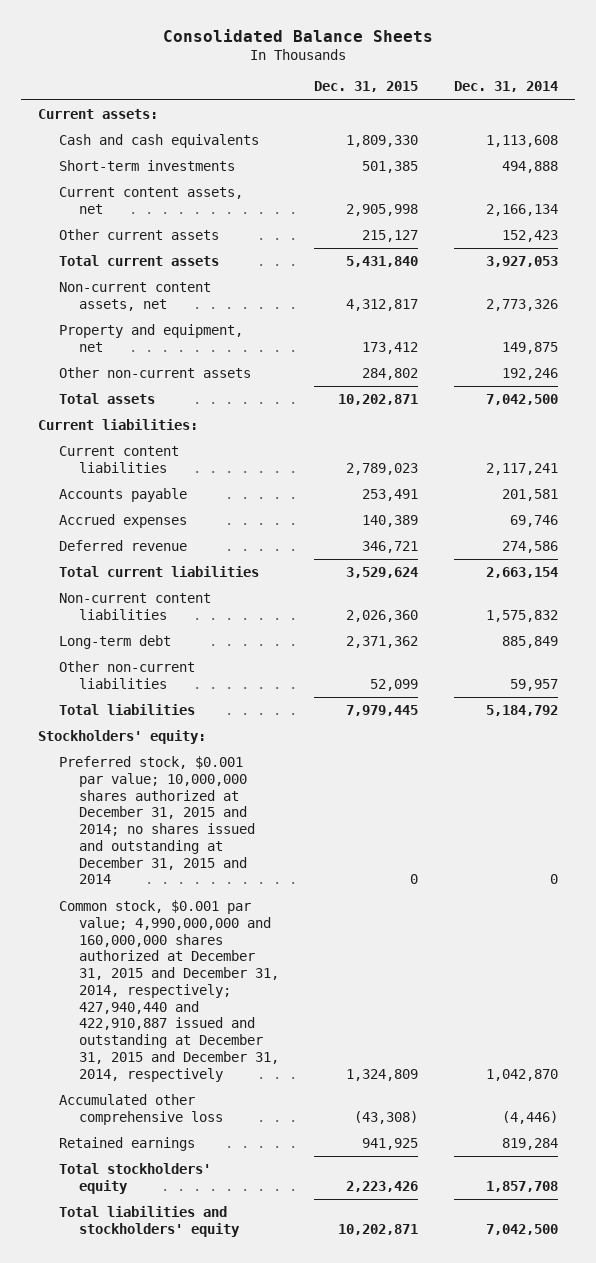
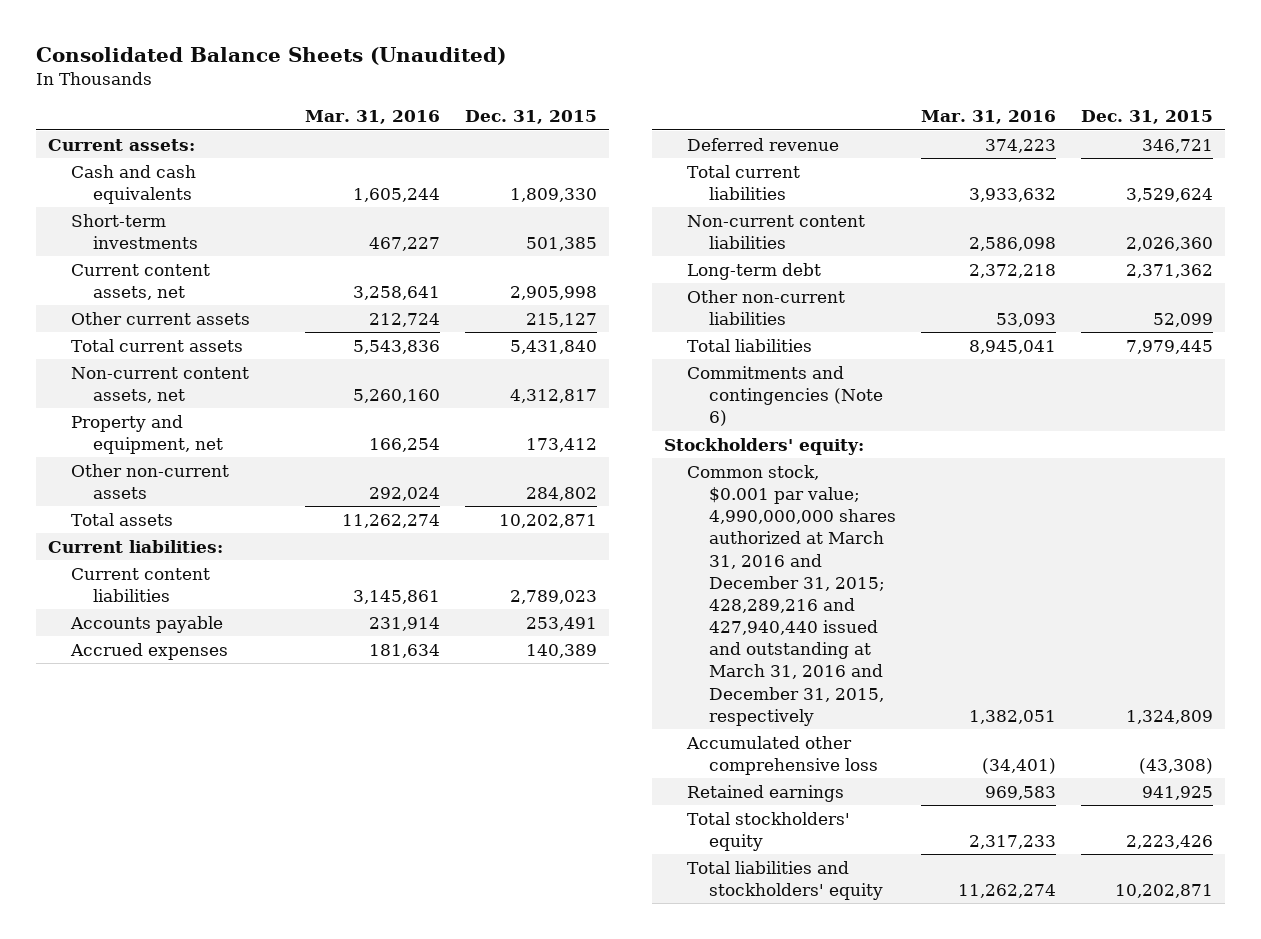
[163,28,434,42] Consolidated Balance Sheets -> [35,47,506,66] Consolidated Balance Sheets (Unaudited)
[453,81,558,93] Dec. 31, 2014 -> none
none -> [305,110,441,125] Mar. 31, 2016
none -> [686,365,884,427] Commitments and contingencies (Note 6)
[58,756,255,885] Preferred stock, $0.001 par value; 10,000,000 shares authorized at December 31, 2015 and 2014; no shares issued and outstanding at December 31, 2015 and 2014 -> none
[58,900,279,1082] Common stock, $0.001 par value; 4,990,000,000 and 160,000,000 shares authorized at December 31, 2015 and December 31, 2014, respectively; 427,940,440 and 422,910,887 issued and outstanding at December 31, 2015 and December 31, 2014, respectively -> [686,464,897,726] Common stock, $0.001 par value; 4,990,000,000 shares authorized at March 31, 2016 and December 31, 2015; 428,289,216 and 427,940,440 issued and outstanding at March 31, 2016 and December 31, 2015, respectively

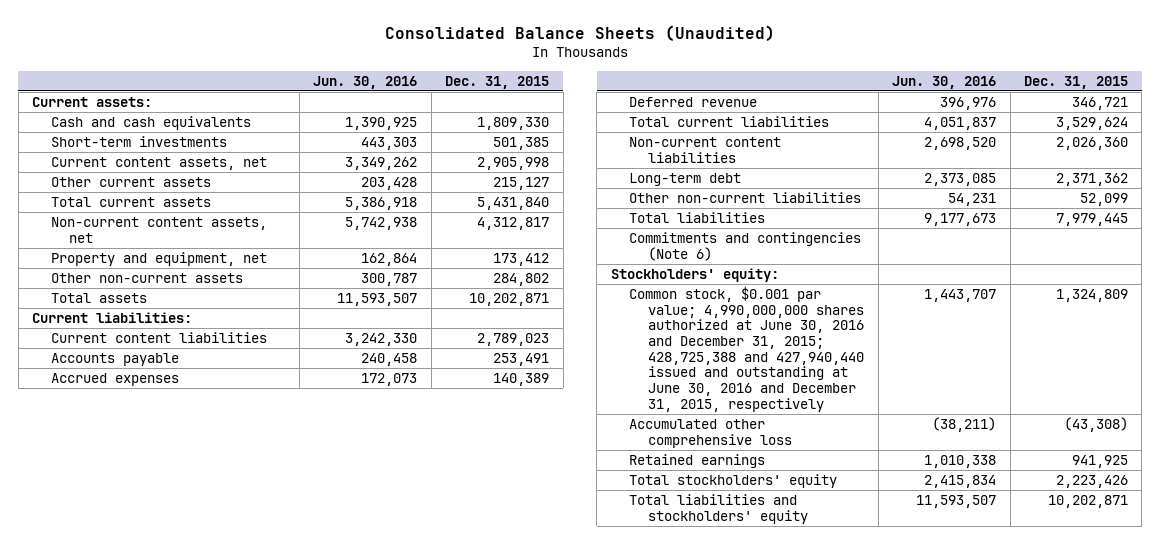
[305,110,441,125] Mar. 31, 2016 -> none
none -> [313,75,418,89] Jun. 30, 2016
[686,464,897,726] Common stock, $0.001 par value; 4,990,000,000 shares authorized at March 31, 2016 and December 31, 2015; 428,289,216 and 427,940,440 issued and outstanding at March 31, 2016 and December 31, 2015, respectively -> [629,285,865,412] Common stock, $0.001 par value; 4,990,000,000 shares authorized at June 30, 2016 and December 31, 2015; 428,725,388 and 427,940,440 issued and outstanding at June 30, 2016 and December 31, 2015, respectively

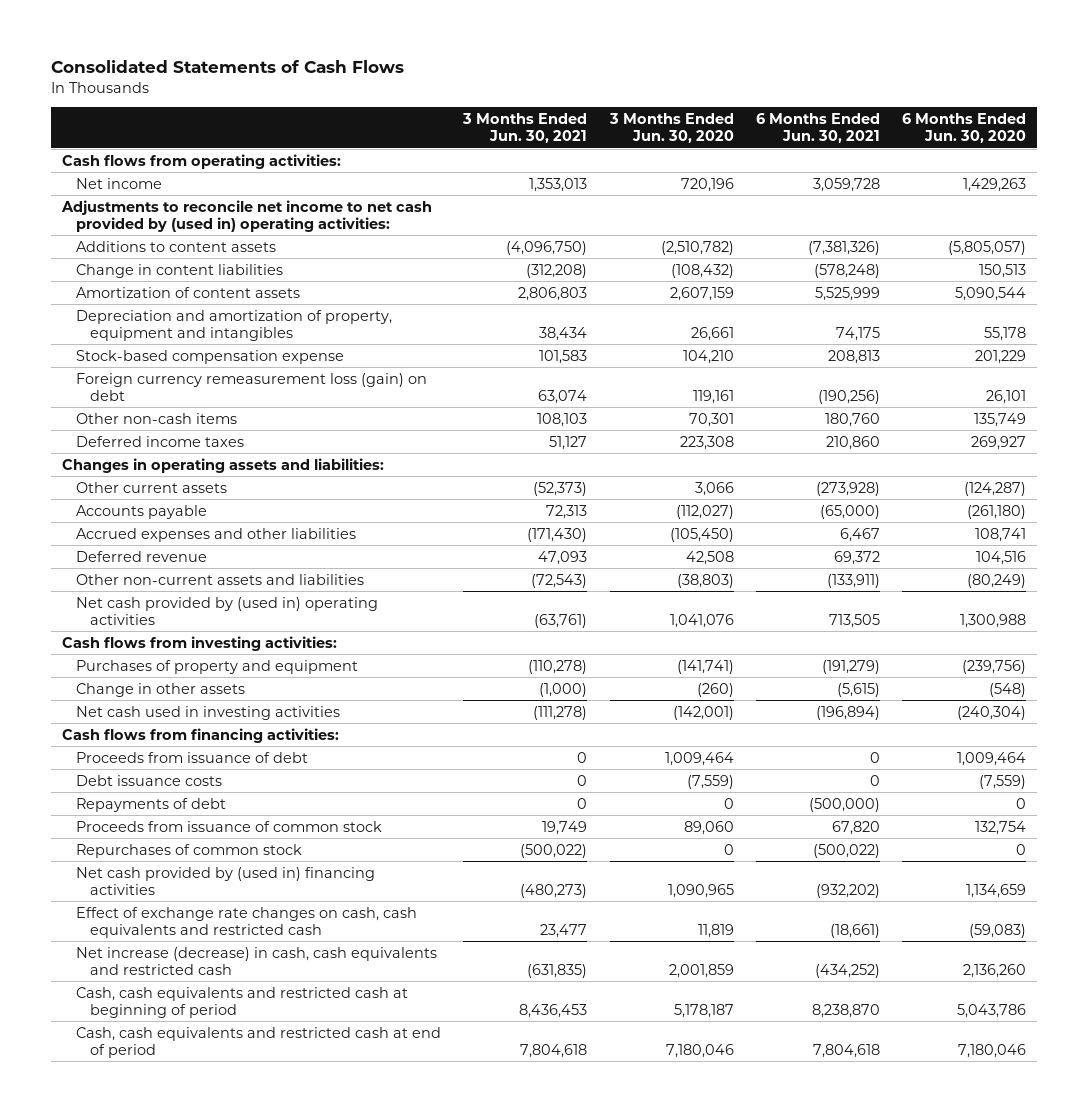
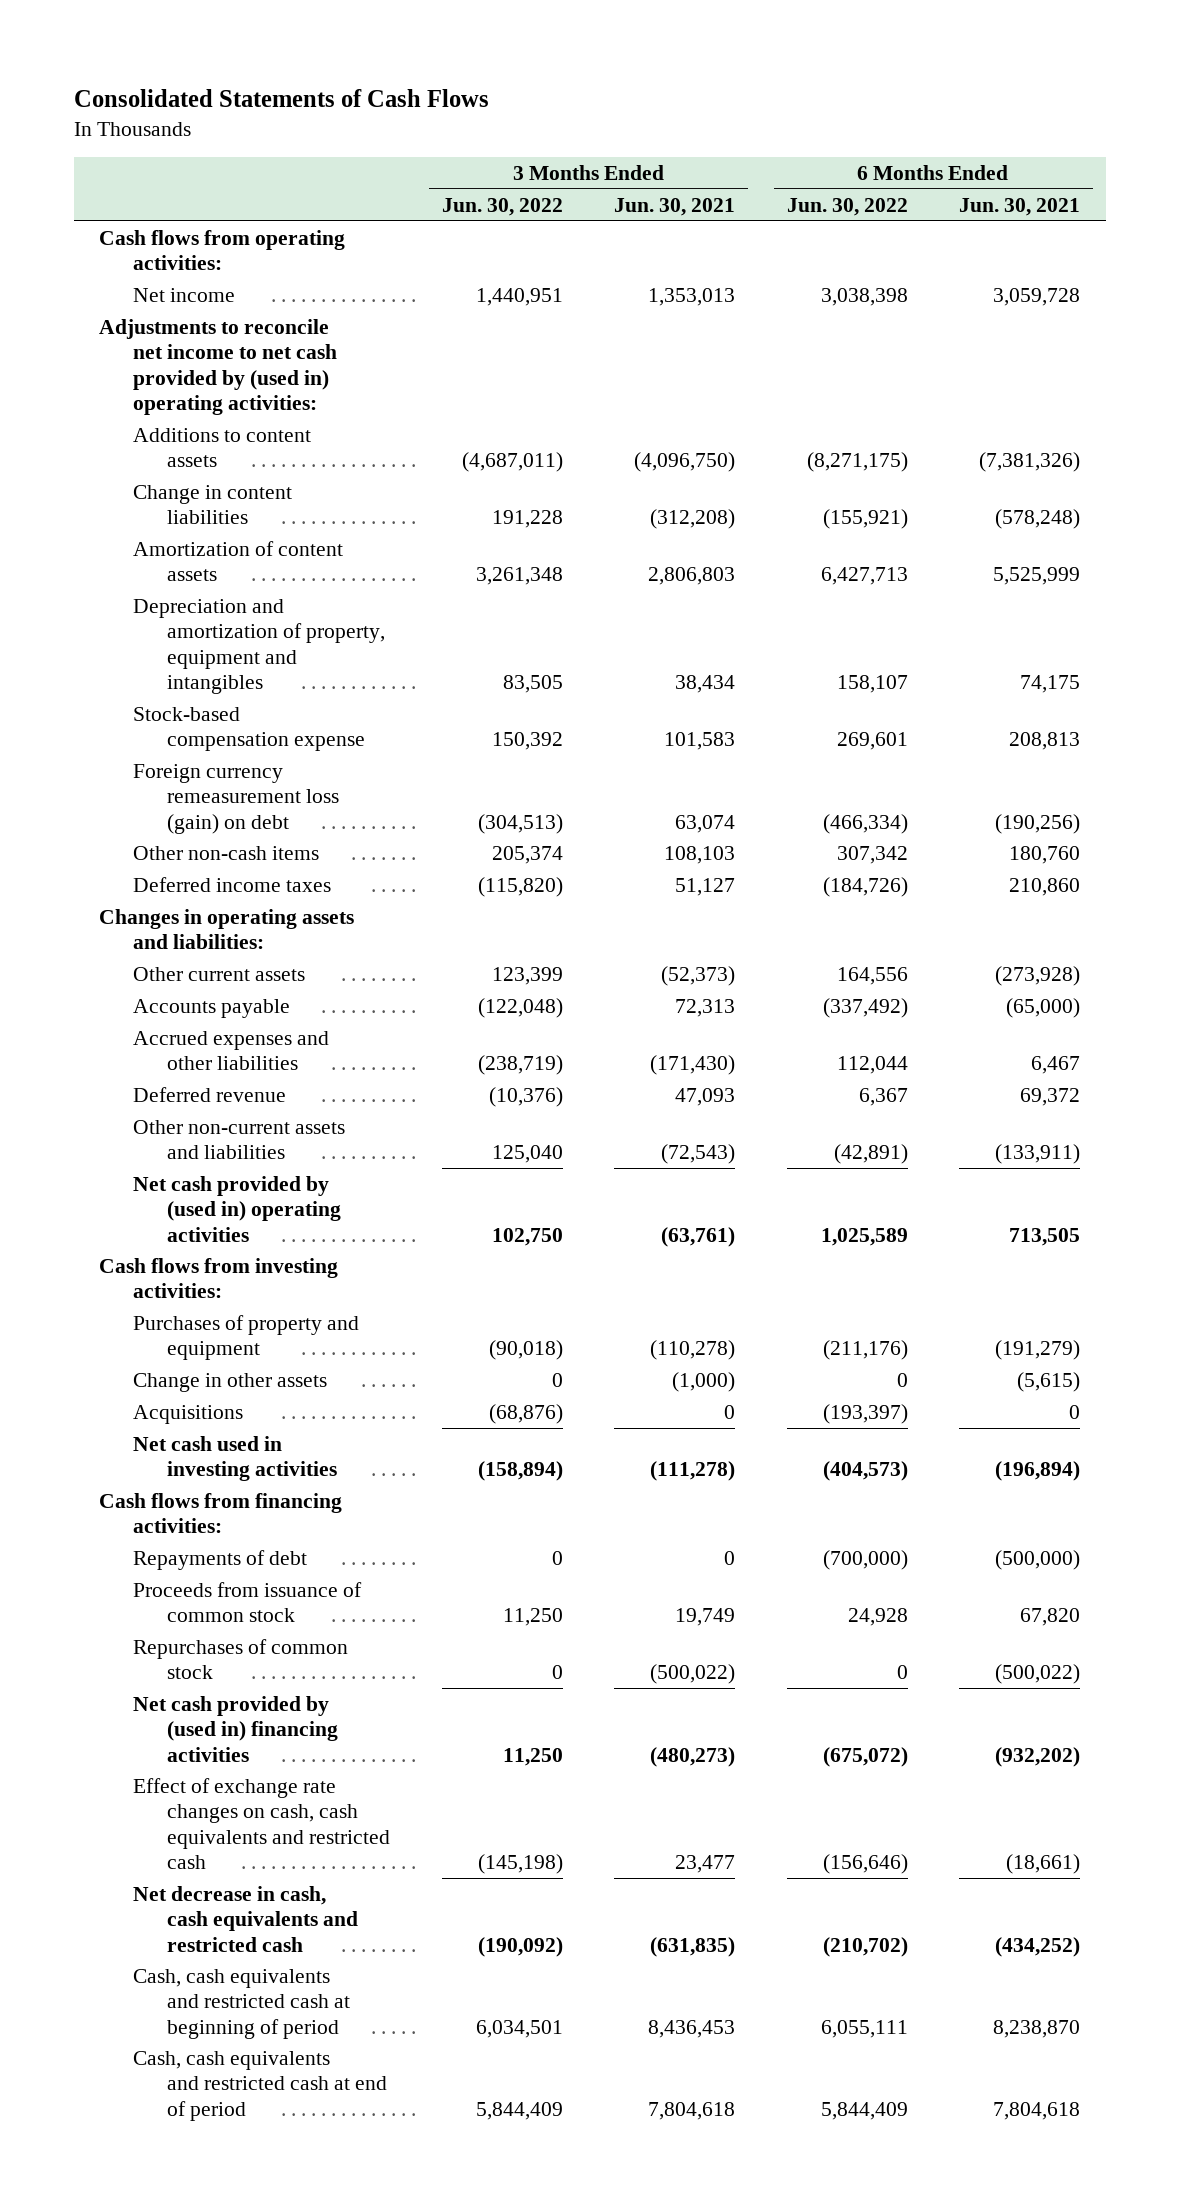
[608,113,734,144] 3 Months Ended Jun. 30, 2020 -> none
[902,113,1027,144] 6 Months Ended Jun. 30, 2020 -> none
none -> [441,197,563,216] Jun. 30, 2022
none -> [786,197,908,216] Jun. 30, 2022
none -> [133,1404,244,1424] Acquisitions
[75,751,308,763] Proceeds from issuance of debt -> none
[75,774,222,786] Debt issuance costs -> none
[75,946,437,975] Net increase (decrease) in cash, cash equivalents and restricted cash -> [133,1885,359,1952] Net decrease in cash, cash equivalents and restricted cash

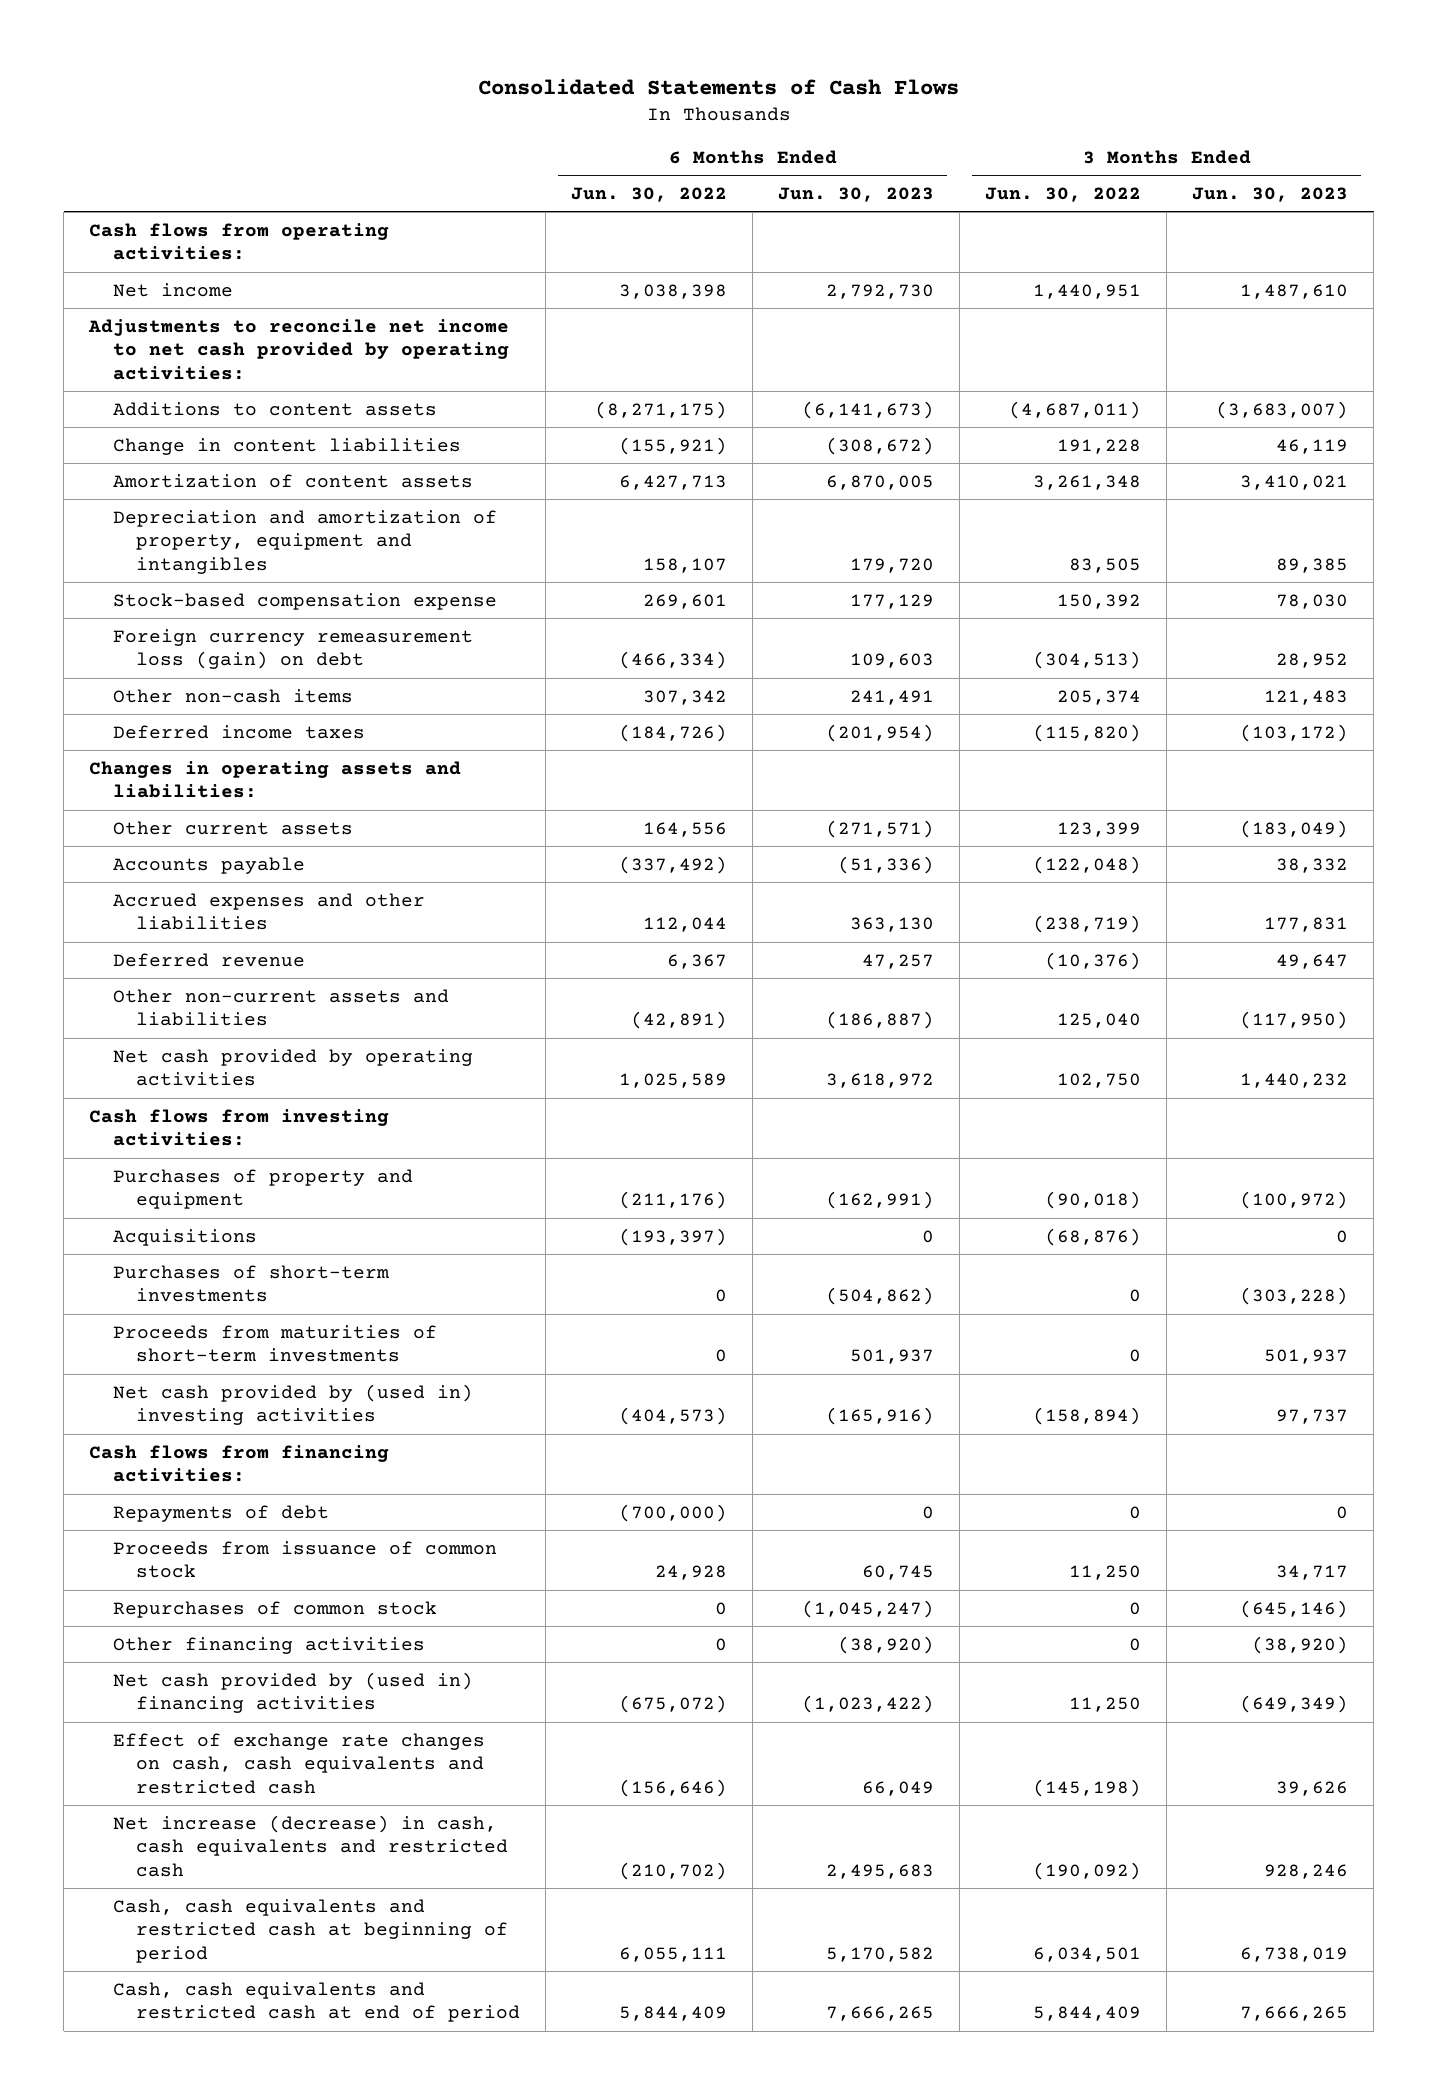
[614,197,736,216] Jun. 30, 2021 -> none
[958,197,1080,216] Jun. 30, 2021 -> none
none -> [778,186,935,202] Jun. 30, 2023
none -> [1192,186,1349,202] Jun. 30, 2023
[99,318,338,415] Adjustments to reconcile net income to net cash provided by (used in) operating activities: -> [88,318,510,381] Adjustments to reconcile net income to net cash provided by operating activities:
[133,1175,342,1242] Net cash provided by (used in) operating activities -> [112,1048,473,1087] Net cash provided by operating activities
[133,1372,328,1392] Change in other assets -> none
none -> [112,1264,389,1303] Purchases of short-term investments
none -> [112,1324,437,1363] Proceeds from maturities of short-term investments
[133,1435,338,1482] Net cash used in investing activities -> [112,1383,473,1426] Net cash provided by (used in) investing activities
none -> [112,1636,425,1654] Other financing activities
[133,1885,359,1952] Net decrease in cash, cash equivalents and restricted cash -> [112,1814,509,1878] Net increase (decrease) in cash, cash equivalents and restricted cash

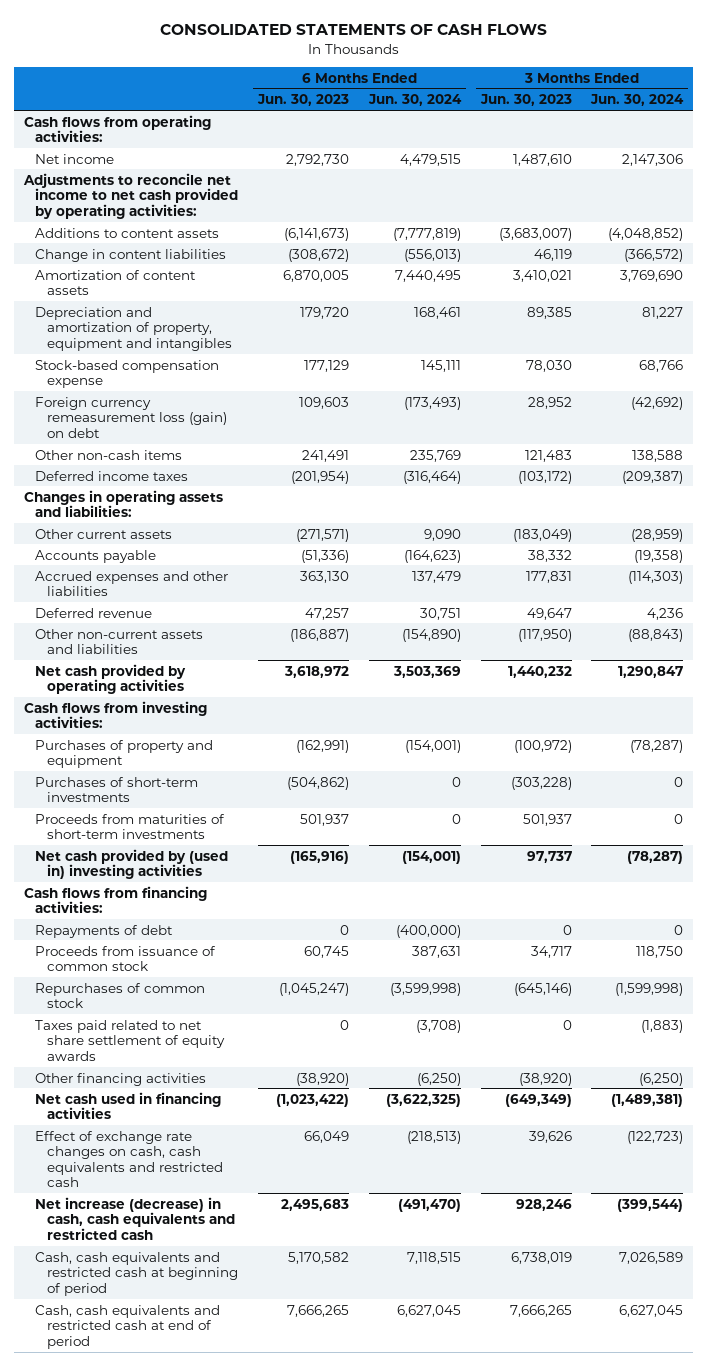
[477,78,959,95] Consolidated Statements of Cash Flows -> [159,24,547,36] CONSOLIDATED STATEMENTS OF CASH FLOWS
[571,186,728,202] Jun. 30, 2022 -> none
[985,186,1142,202] Jun. 30, 2022 -> none
none -> [367,94,462,107] Jun. 30, 2024
none -> [590,94,685,107] Jun. 30, 2024
[112,1228,257,1246] Acquisitions -> none
none -> [35,1019,225,1061] Taxes paid related to net share settlement of equity awards
[112,1671,473,1714] Net cash provided by (used in) financing activities -> [35,1091,222,1120] Net cash used in financing activities

